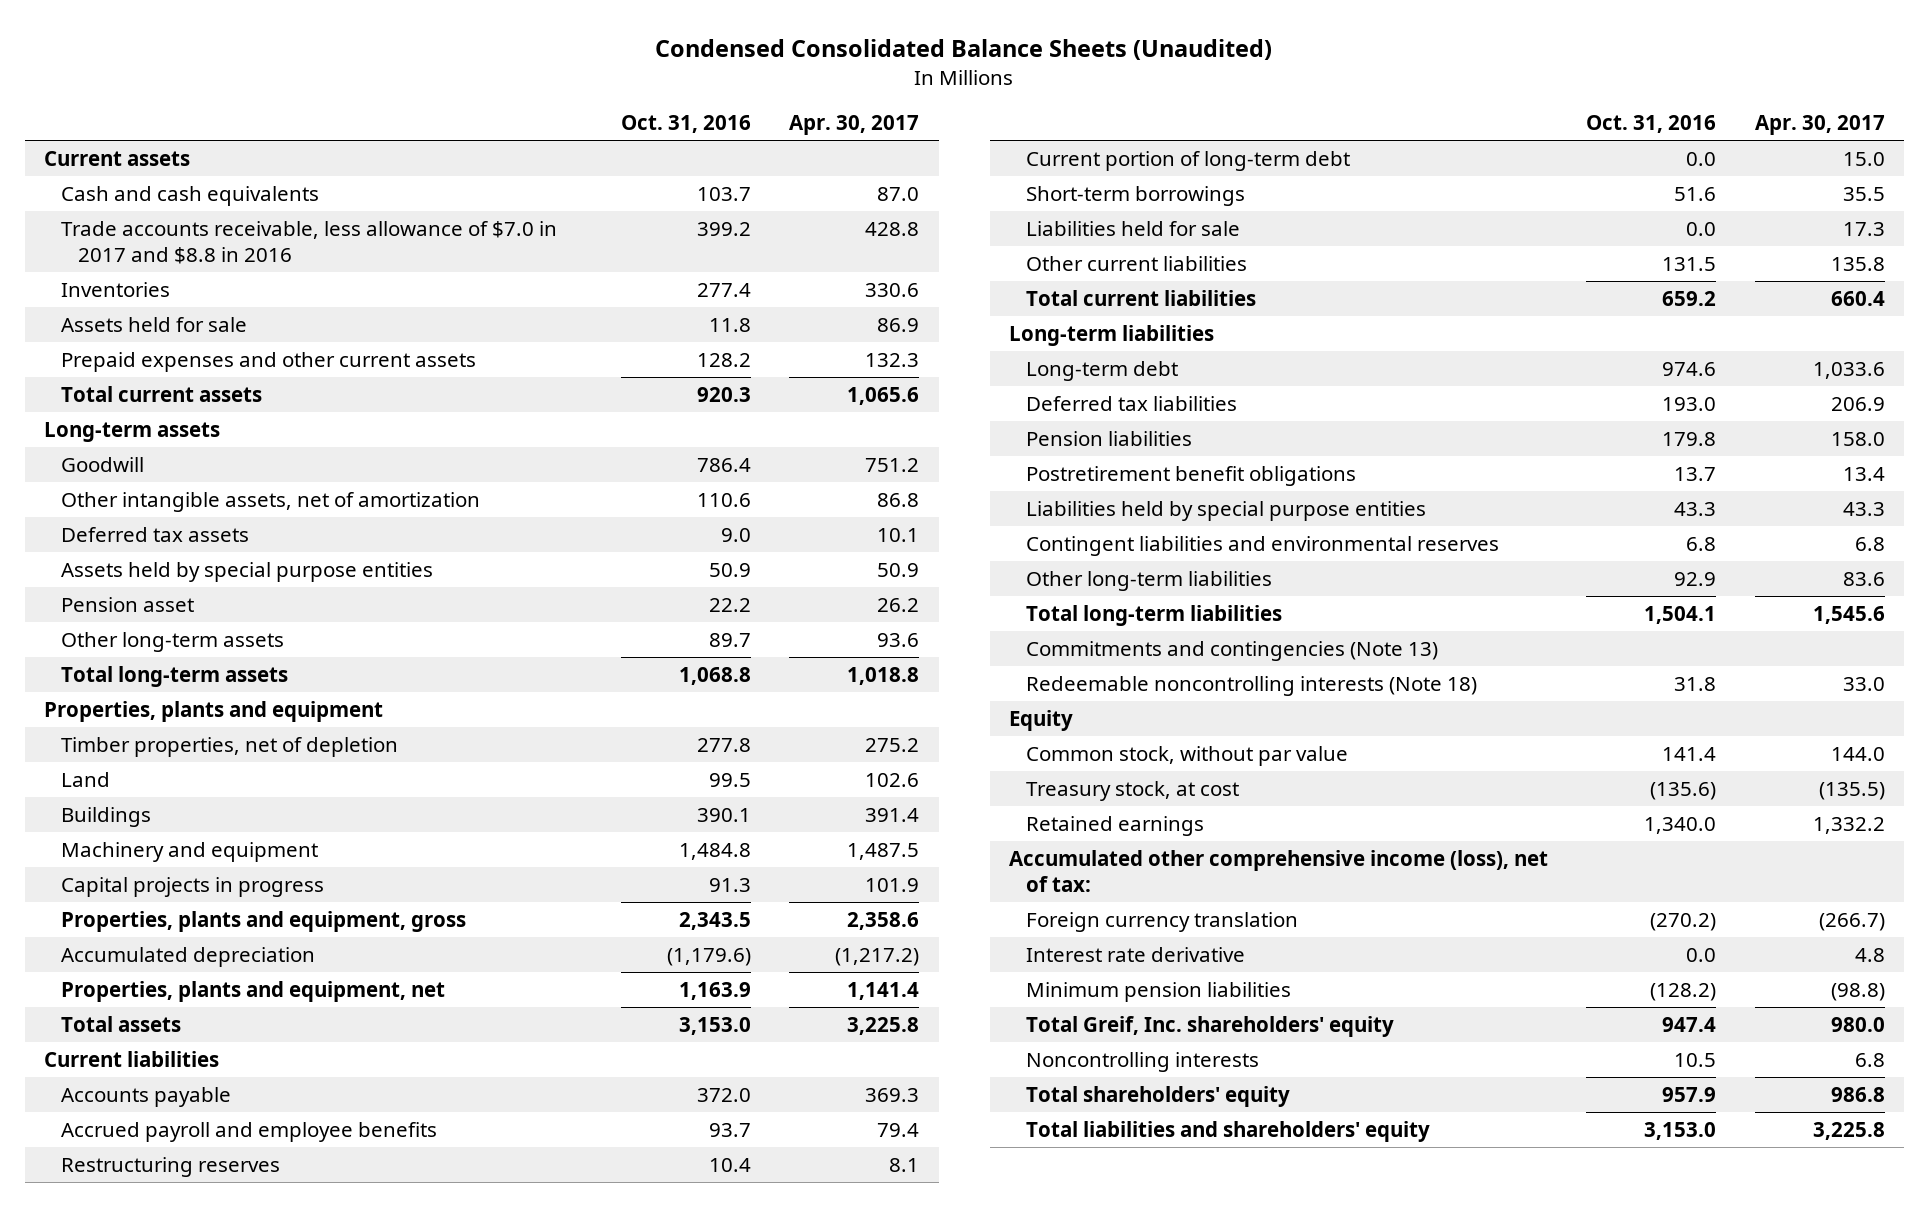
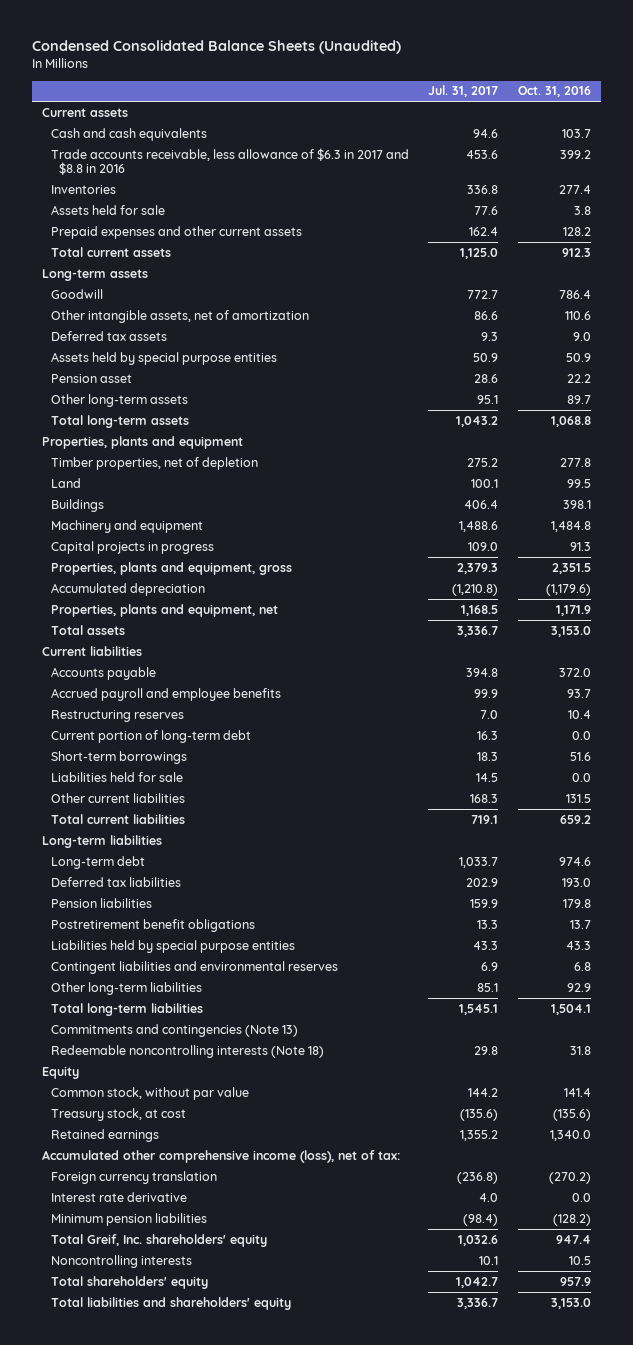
[789,115,920,136] Apr. 30, 2017 -> none
none -> [428,85,499,98] Jul. 31, 2017
[61,220,558,264] Trade accounts receivable, less allowance of $7.0 in 2017 and $8.8 in 2016 -> [50,147,409,176] Trade accounts receivable, less allowance of $6.3 in 2017 and $8.8 in 2016
[709,317,752,332] 11.8 -> [573,205,591,215] 3.8
[697,386,752,402] 920.3 -> [561,247,591,257] 912.3
[697,807,752,822] 390.1 -> [562,499,591,509] 398.1
[679,911,752,930] 2,343.5 -> [551,562,591,574] 2,351.5
[679,981,752,1000] 1,163.9 -> [555,604,591,616] 1,171.9

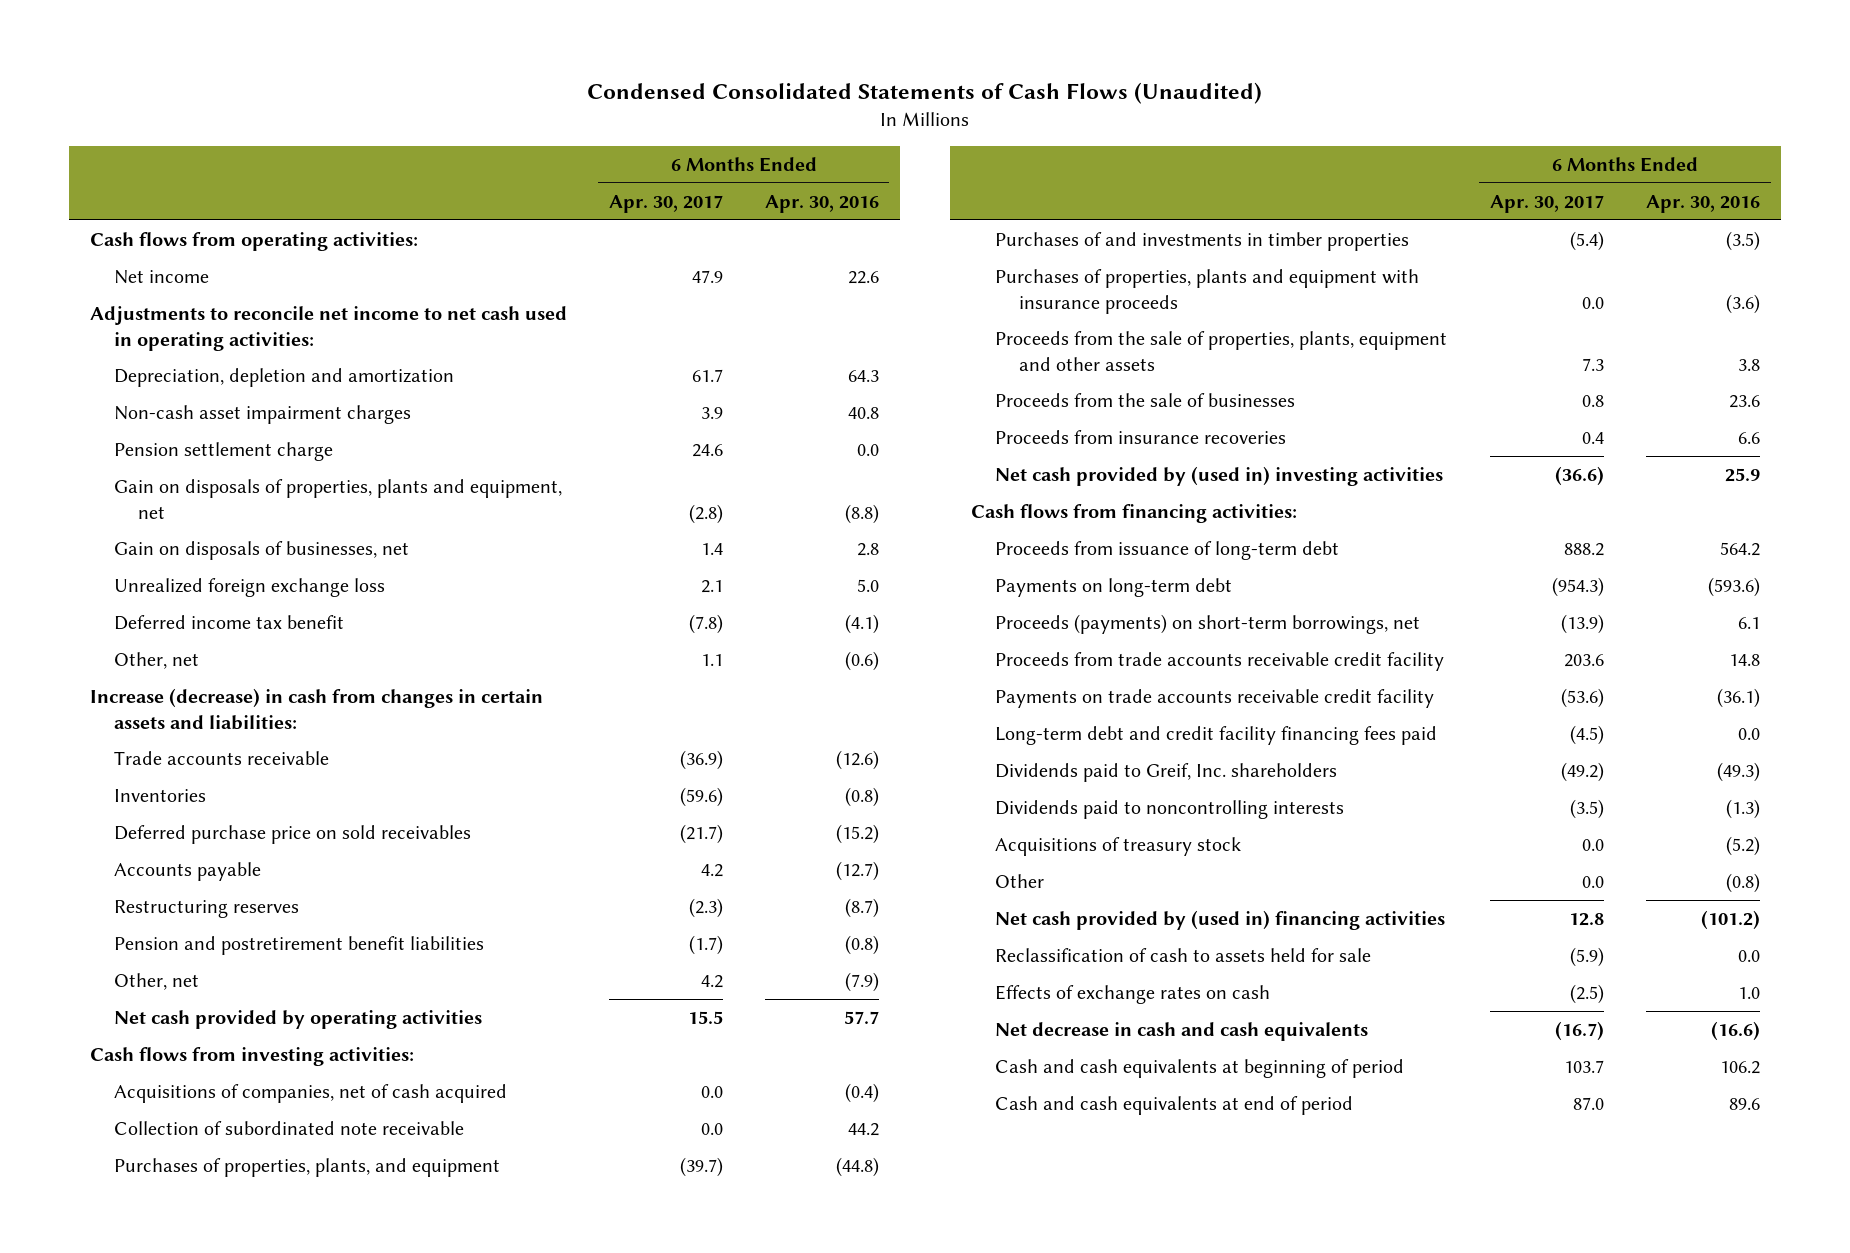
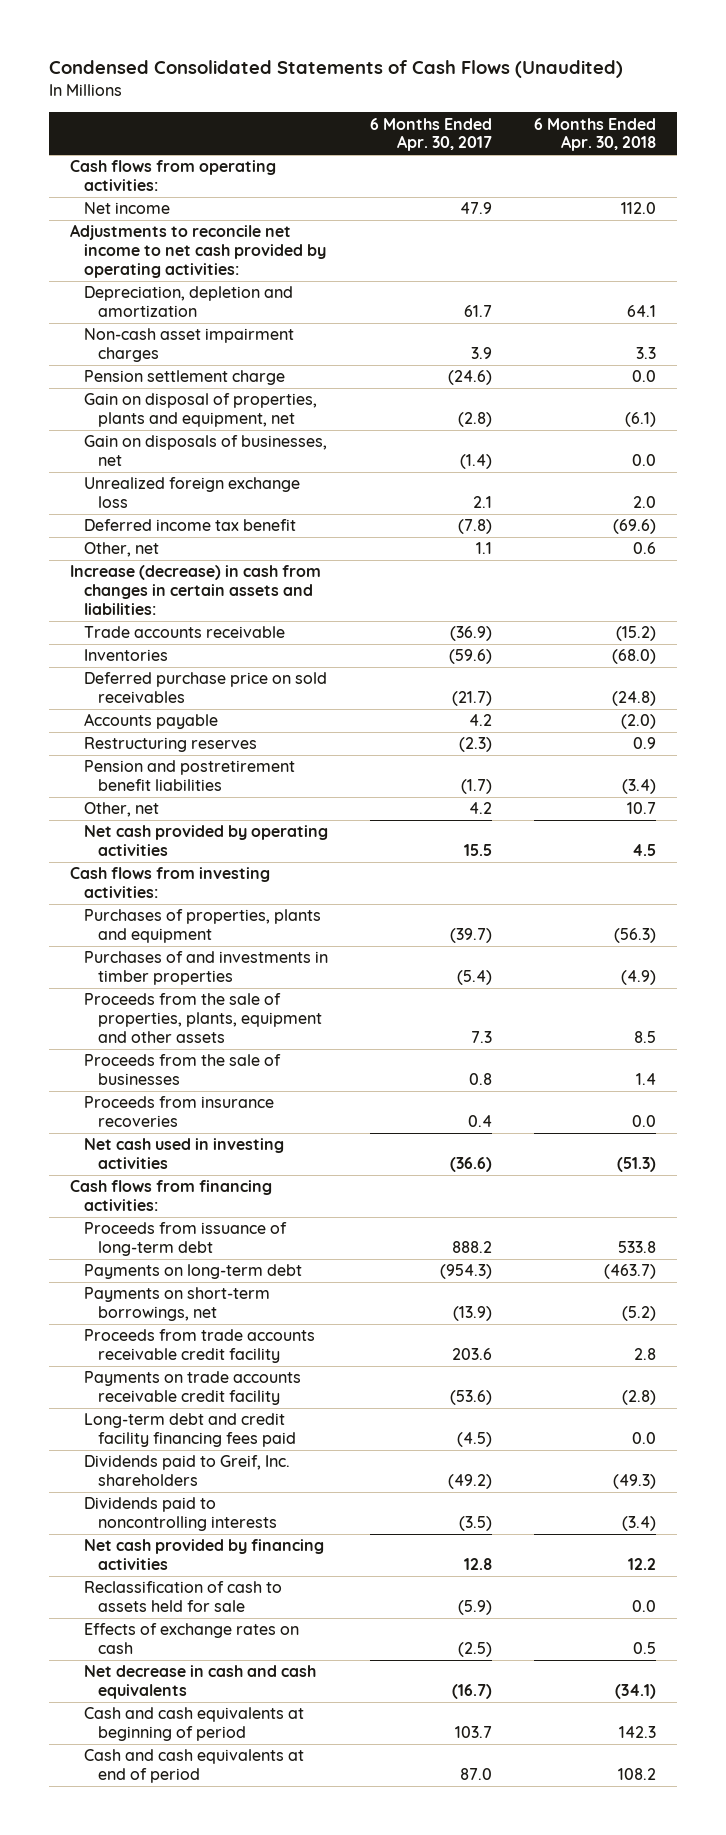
[764,194,879,213] Apr. 30, 2016 -> none
none -> [534,117,657,152] 6 Months Ended Apr. 30, 2018
[89,305,567,351] Adjustments to reconcile net income to net cash used in operating activities: -> [69,224,327,279] Adjustments to reconcile net income to net cash provided by operating activities:
[691,443,723,457] 24.6 -> [448,370,493,386] (24.6)
[113,478,562,519] Gain on disposals of properties, plants and equipment, net -> [84,393,318,428] Gain on disposal of properties, plants and equipment, net
[700,542,723,555] 1.4 -> [460,454,493,470] (1.4)
[113,1083,507,1103] Acquisitions of companies, net of cash acquired -> none
[113,1120,464,1135] Collection of subordinated note receivable -> none
[113,1157,500,1177] Purchases of properties, plants, and equipment -> [84,909,322,944] Purchases of properties, plants and equipment
[995,268,1420,314] Purchases of properties, plants and equipment with insurance proceeds -> none
[995,465,1444,486] Net cash provided by (used in) investing activities -> [84,1138,285,1170] Net cash used in investing activities
[995,613,1421,634] Proceeds (payments) on short-term borrowings, net -> [84,1287,271,1322] Payments on short-term borrowings, net
[995,836,1242,856] Acquisitions of treasury stock -> none
[995,873,1045,888] Other -> none
[995,909,1446,930] Net cash provided by (used in) financing activities -> [84,1539,325,1571] Net cash provided by financing activities

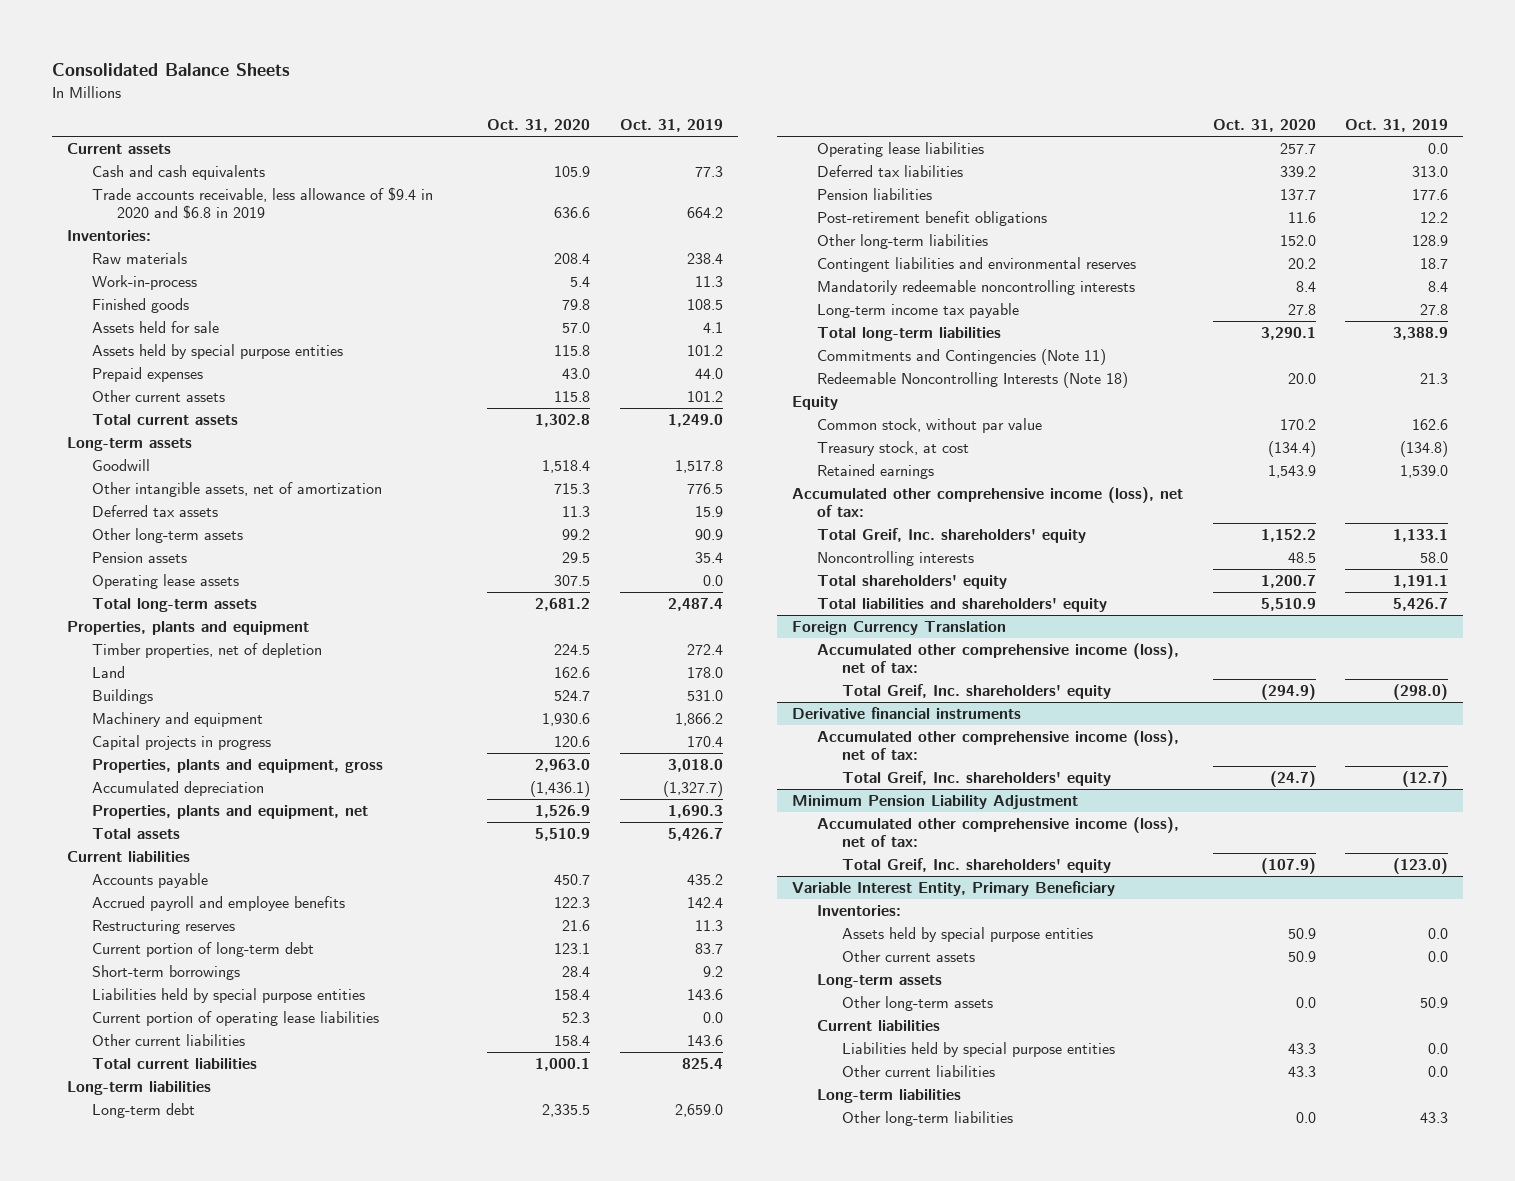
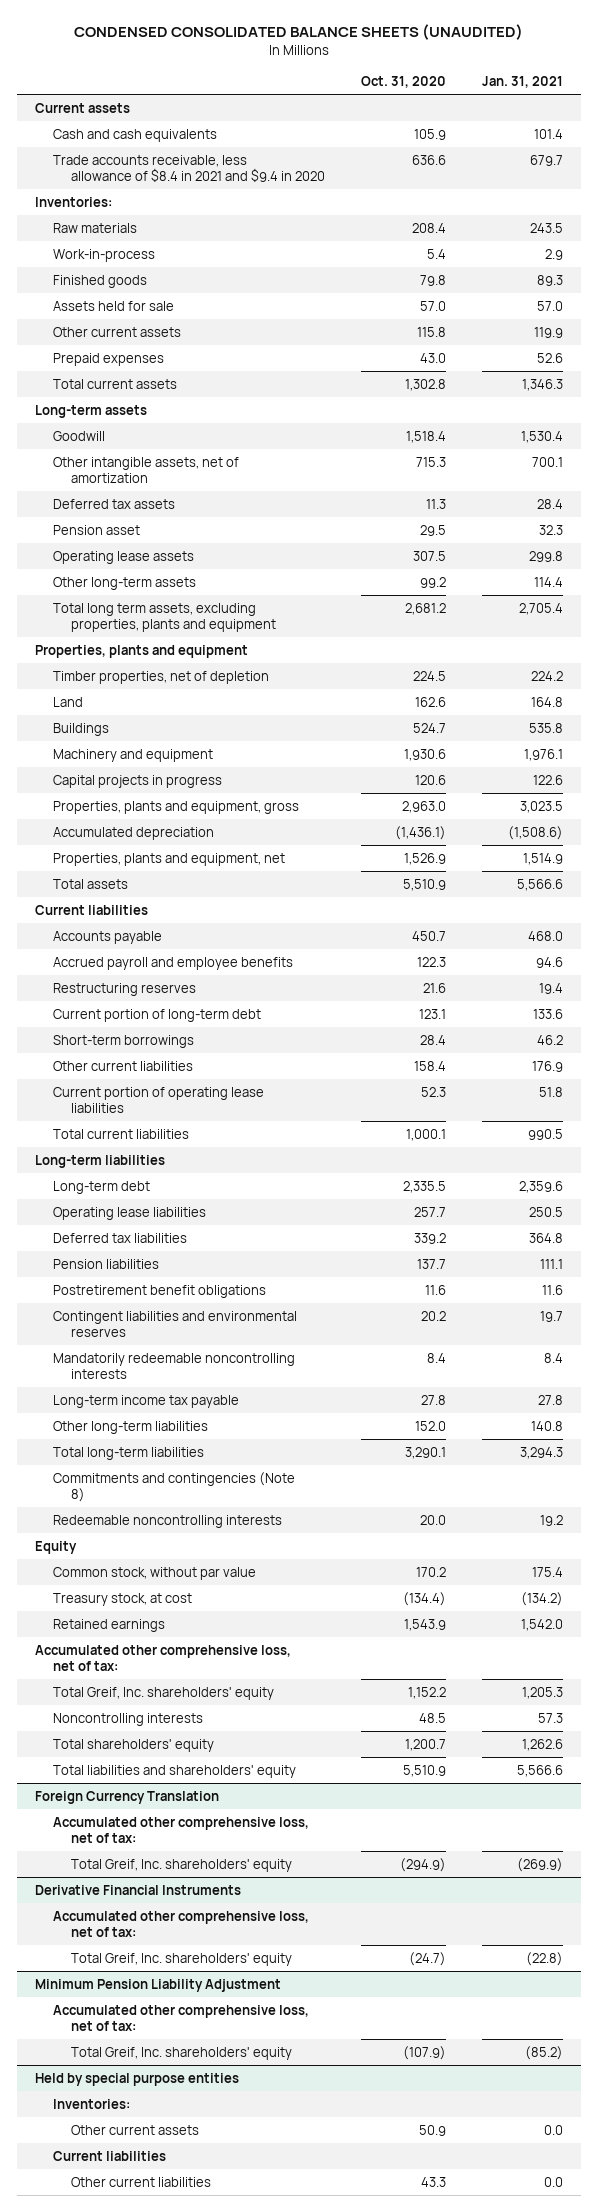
[51,63,290,77] Consolidated Balance Sheets -> [74,24,524,41] CONDENSED CONSOLIDATED BALANCE SHEETS (UNAUDITED)
[620,119,724,133] Oct. 31, 2019 -> none
none -> [482,75,564,88] Jan. 31, 2021
[91,186,433,220] Trade accounts receivable, less allowance of $9.4 in 2020 and $6.8 in 2019 -> [52,154,325,182] Trade accounts receivable, less allowance of $8.4 in 2021 and $9.4 in 2020
[91,343,343,359] Assets held by special purpose entities -> none
[91,366,203,382] Prepaid expenses -> [52,352,164,366] Prepaid expenses
[91,551,187,563] Pension assets -> [52,524,140,535] Pension asset
[91,527,243,543] Other long-term assets -> [52,576,196,590] Other long-term assets
[91,597,257,612] Total long-term assets -> [52,602,276,632] Total long term assets, excluding properties, plants and equipment
[91,987,365,1003] Liabilities held by special purpose entities -> none
[91,1010,379,1026] Current portion of operating lease liabilities -> [52,1086,264,1113] Current portion of operating lease liabilities
[817,210,1048,226] Post-retirement benefit obligations -> [52,1284,266,1298] Postretirement benefit obligations
[817,233,989,249] Other long-term liabilities -> [52,1420,208,1434] Other long-term liabilities
[817,348,1107,365] Commitments and Contingencies (Note 11) -> [52,1471,295,1502] Commitments and contingencies (Note 8)
[817,371,1129,388] Redeemable Noncontrolling Interests (Note 18) -> [52,1514,282,1528] Redeemable noncontrolling interests
[792,486,1184,518] Accumulated other comprehensive income (loss), net of tax: -> [34,1644,291,1671] Accumulated other comprehensive loss, net of tax:
[817,642,1180,674] Accumulated other comprehensive income (loss), net of tax: -> [52,1816,309,1843] Accumulated other comprehensive loss, net of tax:
[792,706,1022,719] Derivative financial instruments -> [34,1884,241,1895] Derivative Financial Instruments
[817,729,1180,761] Accumulated other comprehensive income (loss), net of tax: -> [52,1910,309,1937] Accumulated other comprehensive loss, net of tax:
[817,816,1180,848] Accumulated other comprehensive income (loss), net of tax: -> [52,2004,309,2031] Accumulated other comprehensive loss, net of tax:
[792,880,1116,896] Variable Interest Entity, Primary Beneficiary -> [34,2072,239,2086] Held by special purpose entities
[842,926,1094,942] Assets held by special purpose entities -> none
[817,973,943,988] Long-term assets -> none
[842,995,994,1011] Other long-term assets -> none
[842,1041,1116,1057] Liabilities held by special purpose entities -> none
[817,1088,962,1103] Long-term liabilities -> none
[842,1110,1014,1126] Other long-term liabilities -> none

